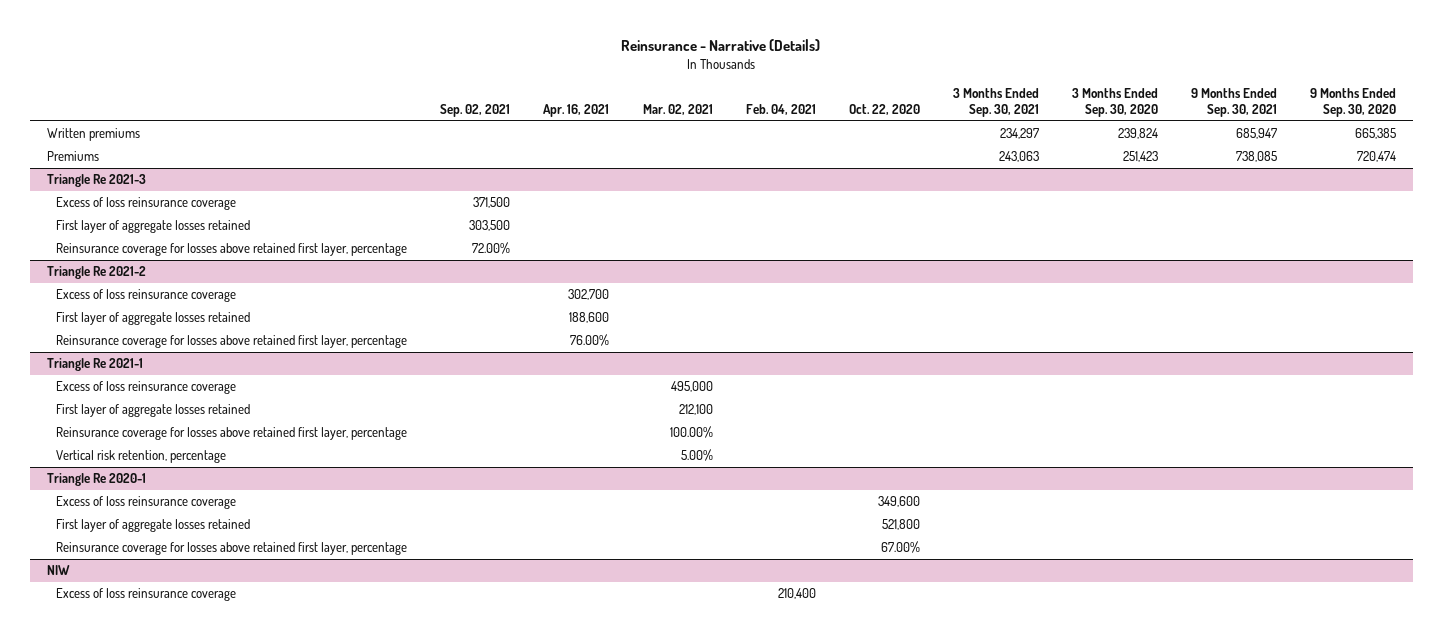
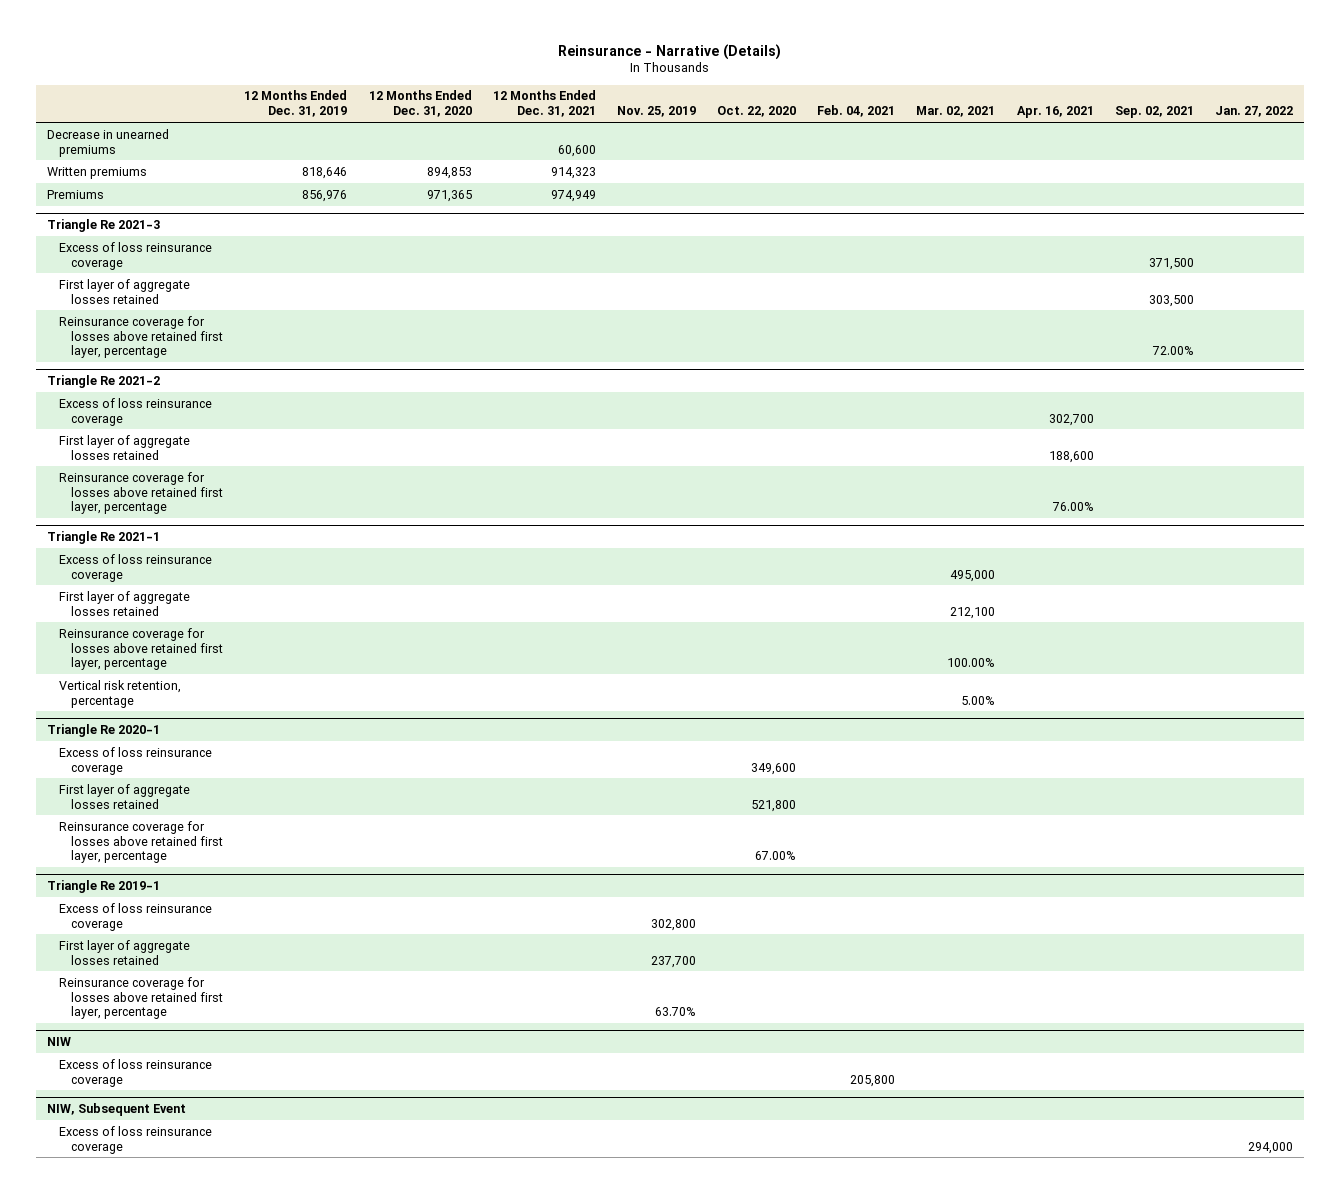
[952,88,1039,118] 3 Months Ended Sep. 30, 2021 -> none
[1072,88,1159,118] 3 Months Ended Sep. 30, 2020 -> none
[1191,88,1278,118] 9 Months Ended Sep. 30, 2021 -> none
[1310,88,1397,118] 9 Months Ended Sep. 30, 2020 -> none
none -> [244,90,348,118] 12 Months Ended Dec. 31, 2019
none -> [368,90,472,118] 12 Months Ended Dec. 31, 2020
none -> [492,90,596,118] 12 Months Ended Dec. 31, 2021
none -> [616,106,696,118] Nov. 25, 2019
none -> [1214,106,1293,118] Jan. 27, 2022
none -> [46,128,169,157] Decrease in unearned premiums
none -> [46,880,160,894] Triangle Re 2019-1
none -> [59,902,213,931] Excess of loss reinsurance coverage
none -> [59,939,191,965] First layer of aggregate losses retained
none -> [59,976,224,1020] Reinsurance coverage for losses above retained first layer, percentage
[777,588,816,600] 210,400 -> [850,1074,896,1087] 205,800
none -> [46,1103,186,1117] NIW, Subsequent Event
none -> [59,1125,213,1154] Excess of loss reinsurance coverage

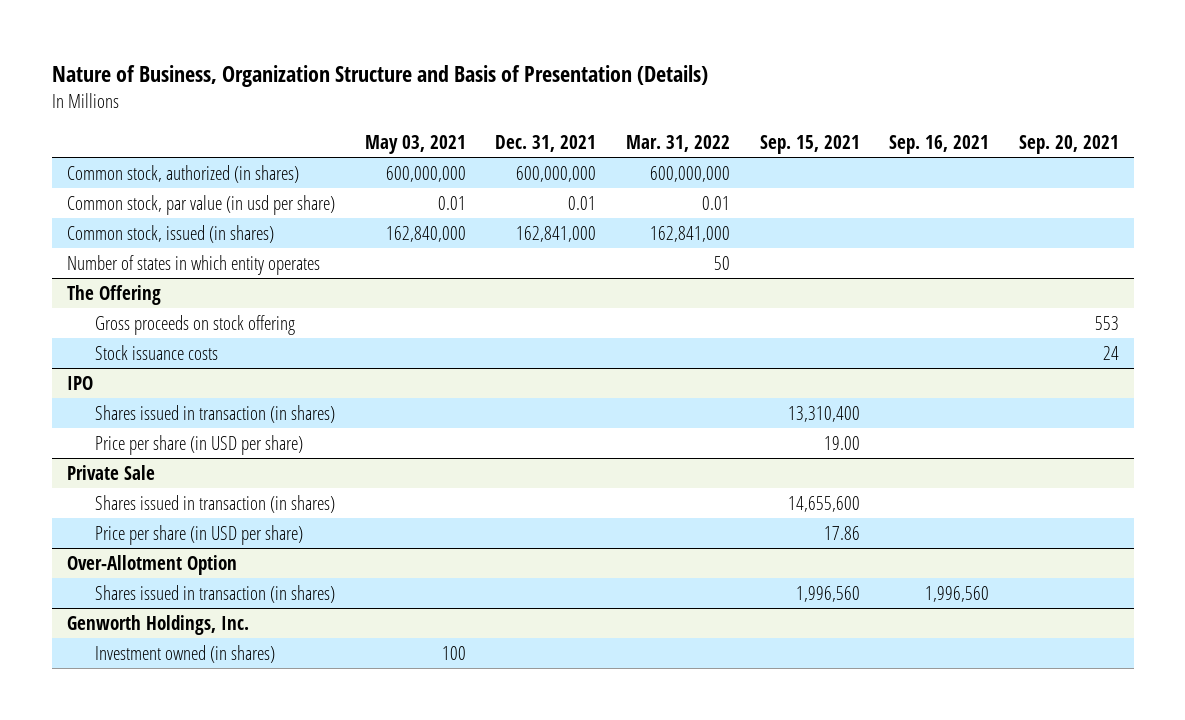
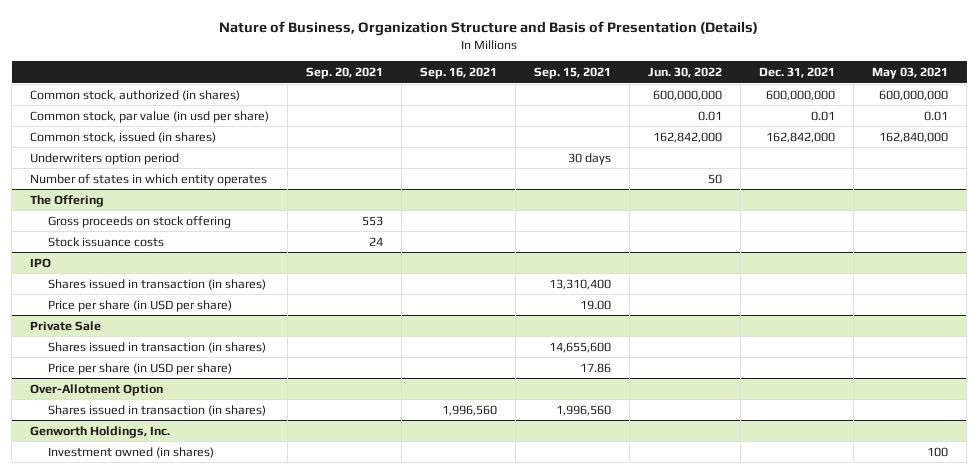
[625,134,730,152] Mar. 31, 2022 -> none
none -> [648,67,723,79] Jun. 30, 2022
[516,226,597,243] 162,841,000 -> [766,131,836,143] 162,842,000
none -> [30,152,180,165] Underwriters option period

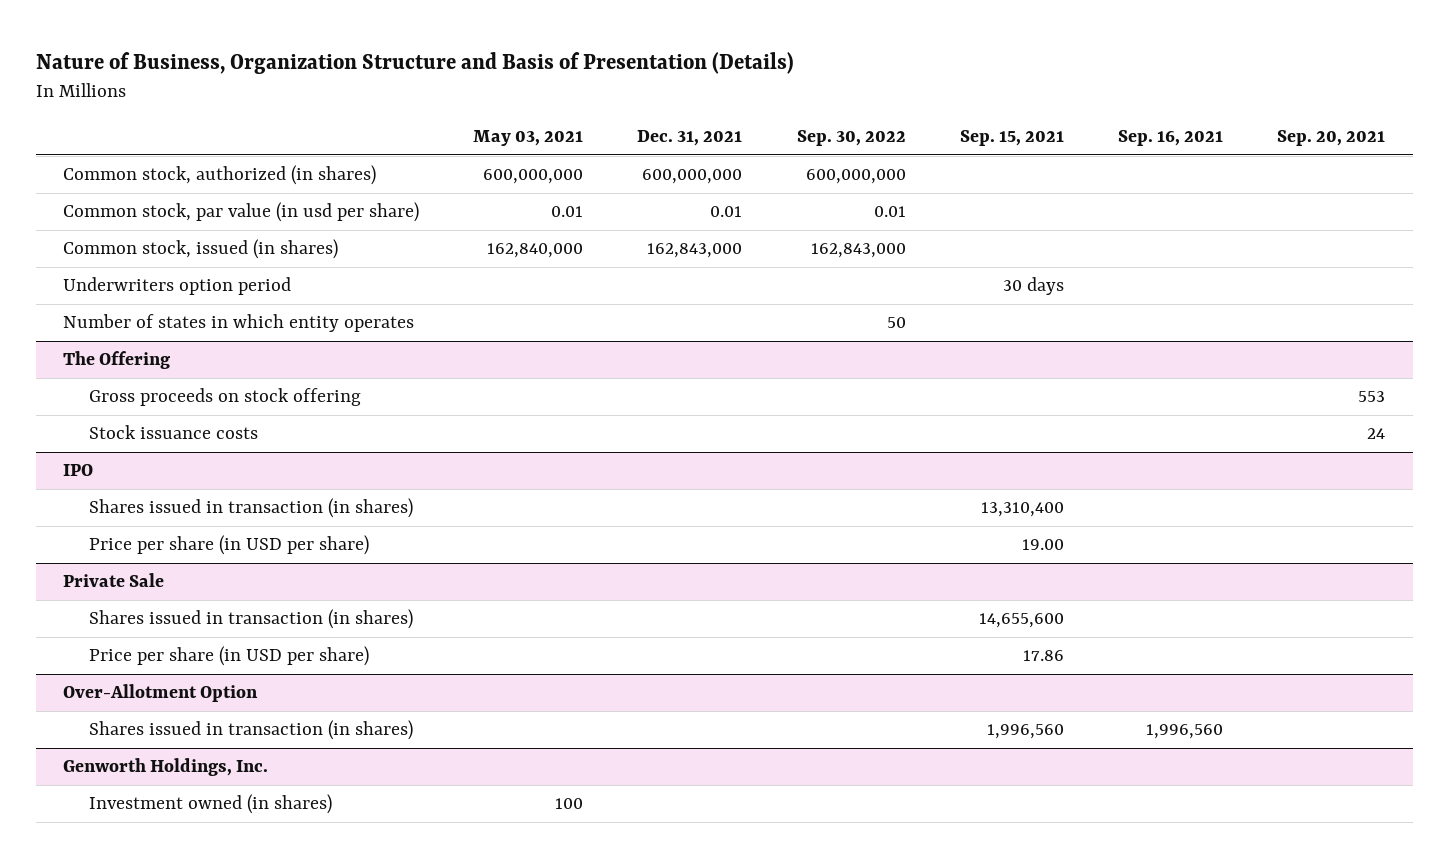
[648,67,723,79] Jun. 30, 2022 -> none
none -> [796,130,906,147] Sep. 30, 2022
[766,131,836,143] 162,842,000 -> [647,243,743,259] 162,843,000

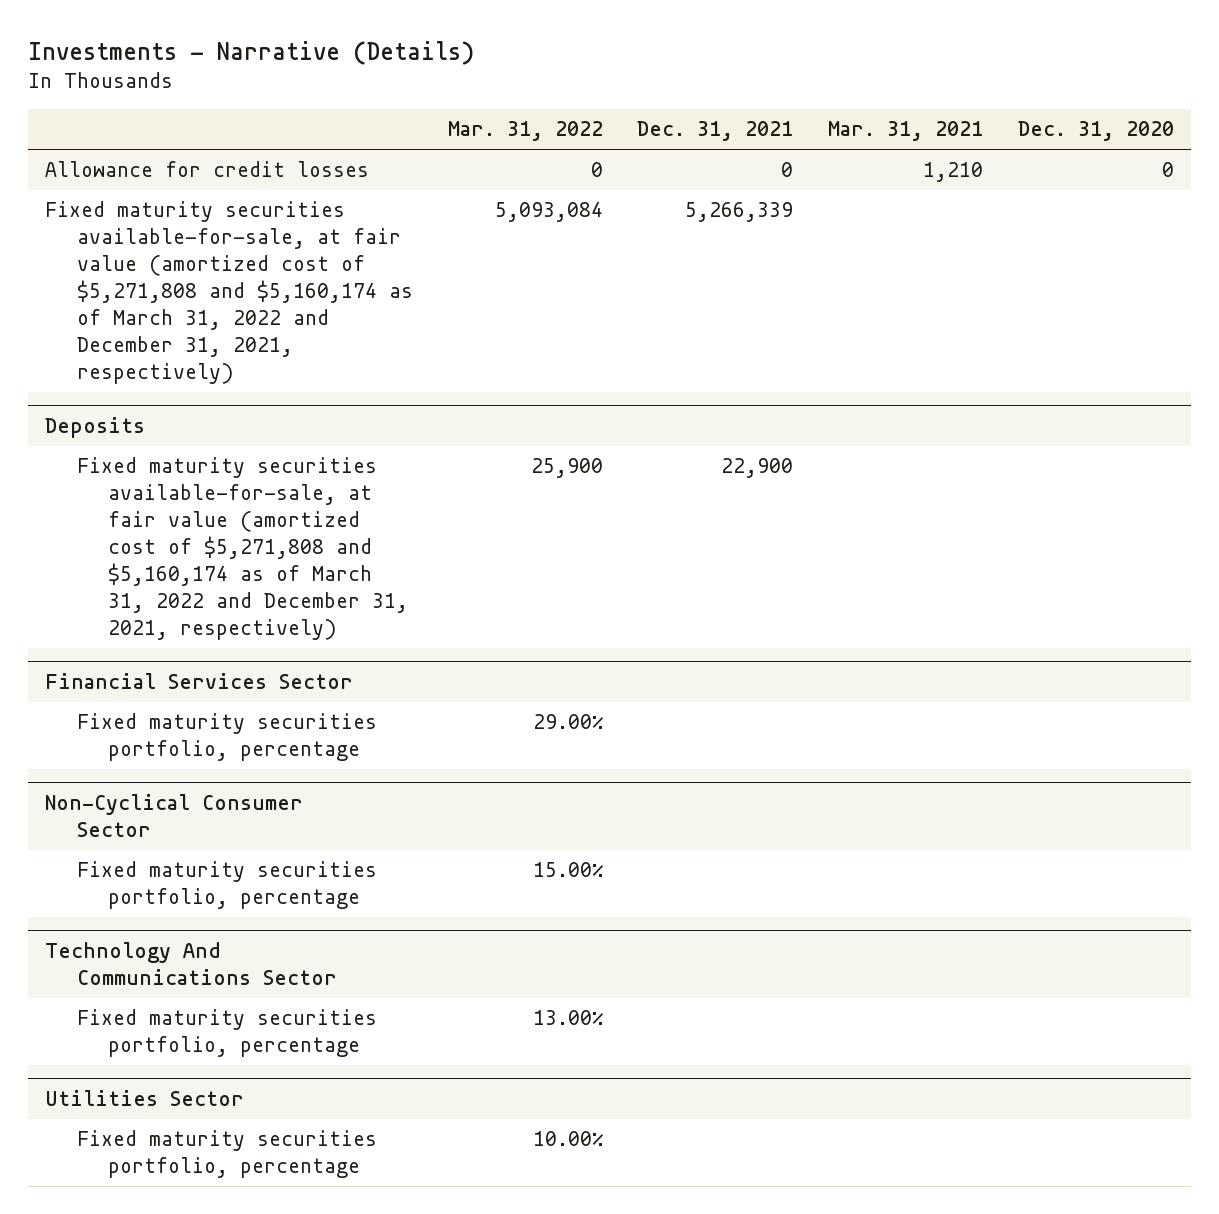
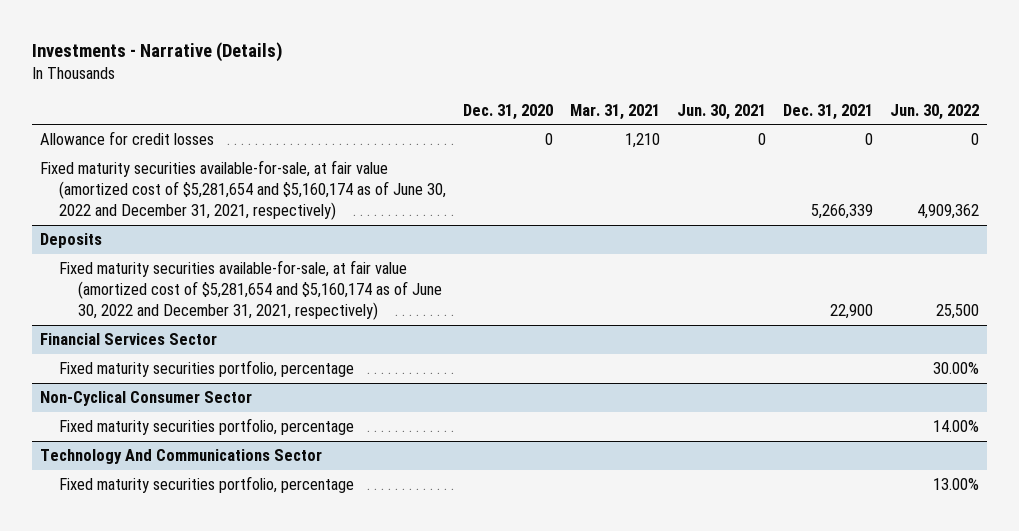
[447,121,603,142] Mar. 31, 2022 -> none
none -> [676,103,766,120] Jun. 30, 2021
none -> [889,103,979,120] Jun. 30, 2022
[45,201,413,384] Fixed maturity securities available-for-sale, at fair value (amortized cost of $5,271,808 and $5,160,174 as of March 31, 2022 and December 31, 2021, respectively) -> [40,160,446,221] Fixed maturity securities available-for-sale, at fair value (amortized cost of $5,281,654 and $5,160,174 as of June 30, 2022 and December 31, 2021, respectively)
[76,457,409,640] Fixed maturity securities available-for-sale, at fair value (amortized cost of $5,271,808 and $5,160,174 as of March 31, 2022 and December 31, 2021, respectively) -> [58,260,442,321] Fixed maturity securities available-for-sale, at fair value (amortized cost of $5,281,654 and $5,160,174 as of June 30, 2022 and December 31, 2021, respectively)
[45,1089,245,1106] Utilities Sector -> none
[76,1130,377,1179] Fixed maturity securities portfolio, percentage -> none

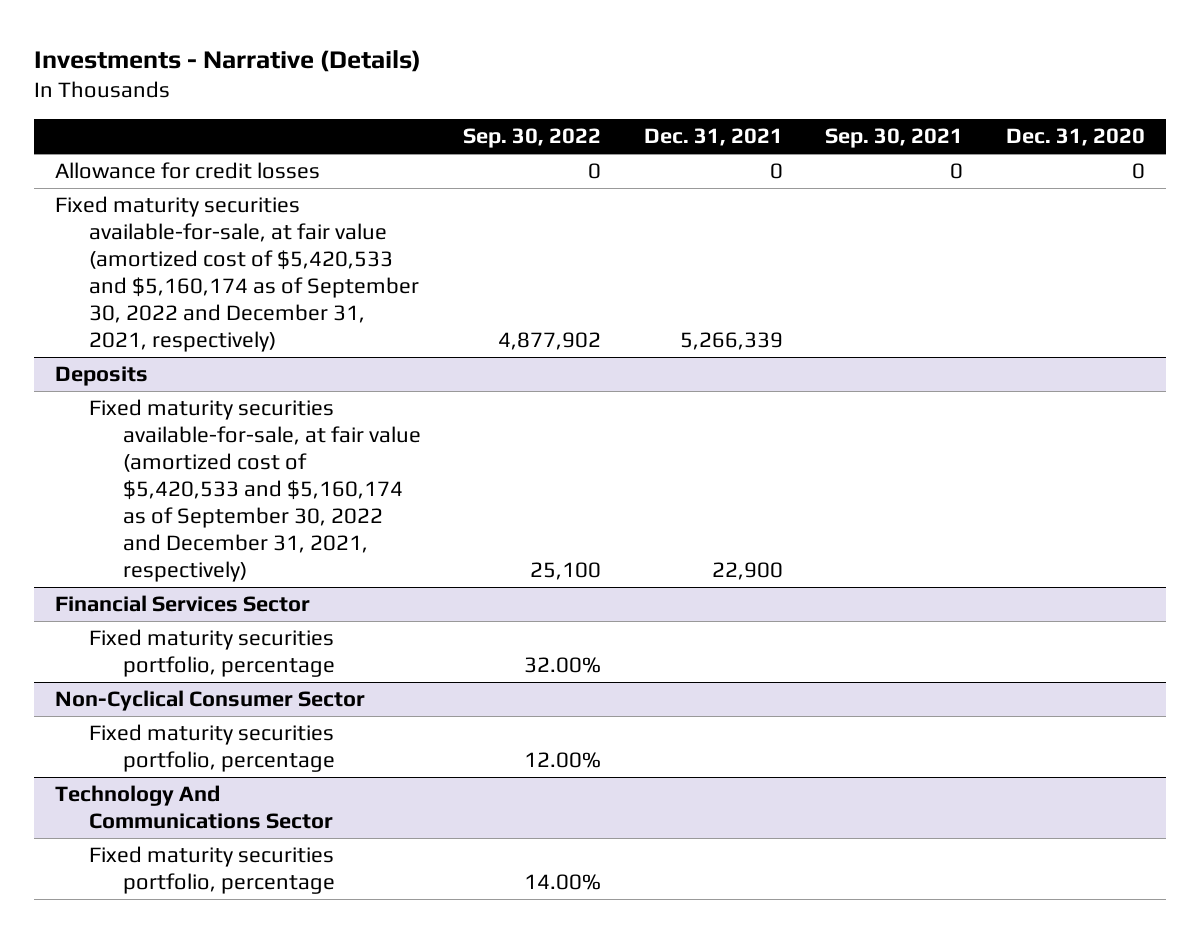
[569,103,660,120] Mar. 31, 2021 -> none
[676,103,766,120] Jun. 30, 2021 -> none
[889,103,979,120] Jun. 30, 2022 -> none
none -> [463,128,602,149] Sep. 30, 2022
none -> [825,128,964,149] Sep. 30, 2021
[40,160,446,221] Fixed maturity securities available-for-sale, at fair value (amortized cost of $5,281,654 and $5,160,174 as of June 30, 2022 and December 31, 2021, respectively) -> [54,196,419,353] Fixed maturity securities available-for-sale, at fair value (amortized cost of $5,420,533 and $5,160,174 as of September 30, 2022 and December 31, 2021, respectively)
[58,260,442,321] Fixed maturity securities available-for-sale, at fair value (amortized cost of $5,281,654 and $5,160,174 as of June 30, 2022 and December 31, 2021, respectively) -> [88,399,422,583] Fixed maturity securities available-for-sale, at fair value (amortized cost of $5,420,533 and $5,160,174 as of September 30, 2022 and December 31, 2021, respectively)

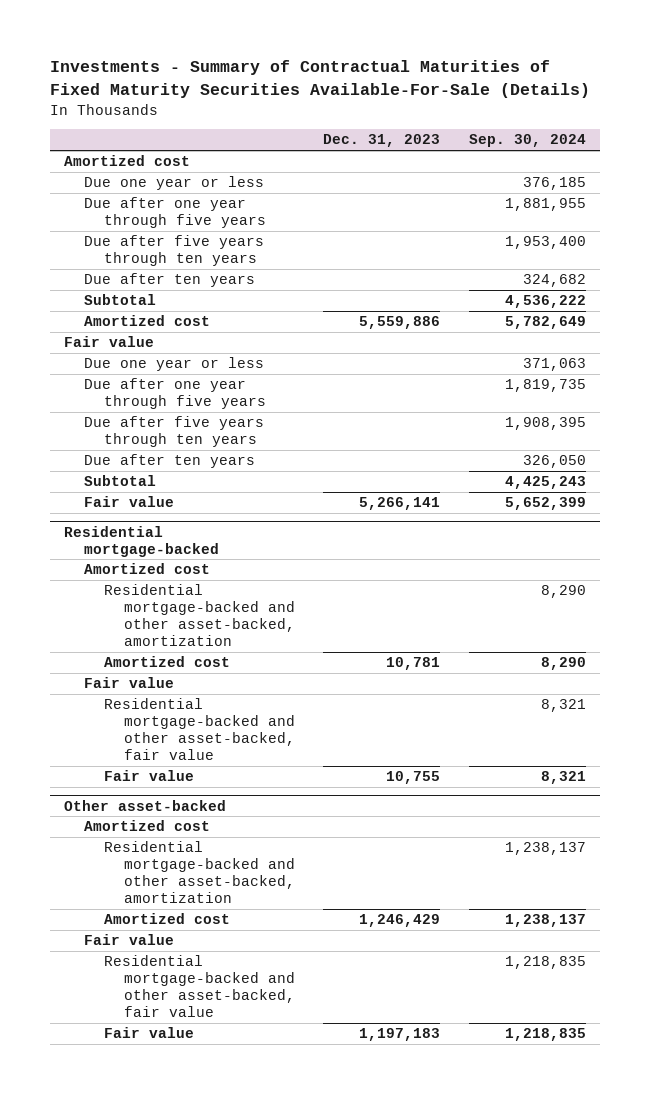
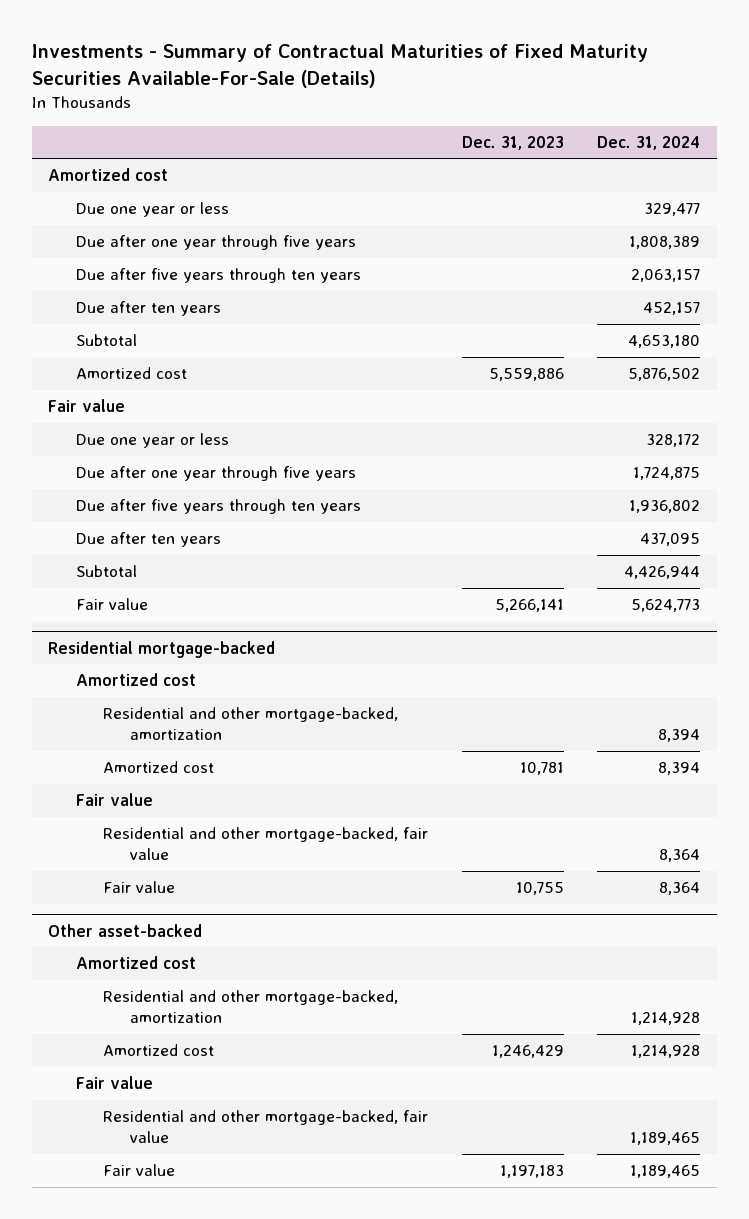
[468,134,586,148] Sep. 30, 2024 -> none
none -> [597,135,701,150] Dec. 31, 2024
[103,584,295,647] Residential mortgage-backed and other asset-backed, amortization -> [103,707,399,741] Residential and other mortgage-backed, amortization
[103,698,295,761] Residential mortgage-backed and other asset-backed, fair value -> [103,827,429,861] Residential and other mortgage-backed, fair value
[103,841,295,904] Residential mortgage-backed and other asset-backed, amortization -> [103,990,399,1024] Residential and other mortgage-backed, amortization
[103,955,295,1018] Residential mortgage-backed and other asset-backed, fair value -> [103,1110,429,1144] Residential and other mortgage-backed, fair value

